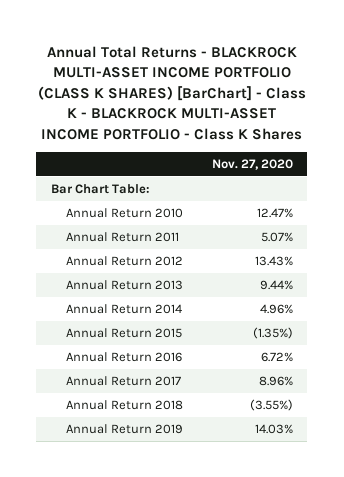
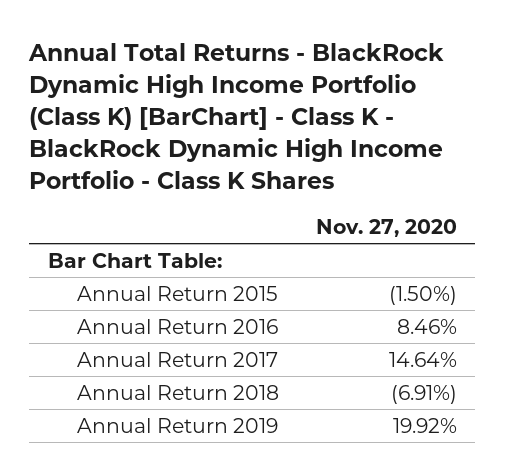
[37,45,306,140] Annual Total Returns - BLACKROCK MULTI-ASSET INCOME PORTFOLIO (CLASS K SHARES) [BarChart] - Class K - BLACKROCK MULTI-ASSET INCOME PORTFOLIO - Class K Shares -> [28,43,445,190] Annual Total Returns - BlackRock Dynamic High Income Portfolio (Class K) [BarChart] - Class K - BlackRock Dynamic High Income Portfolio - Class K Shares
[65,208,183,219] Annual Return 2010 -> none
[65,232,179,243] Annual Return 2011 -> none
[65,256,183,267] Annual Return 2012 -> none
[65,280,183,291] Annual Return 2013 -> none
[65,304,182,315] Annual Return 2014 -> none
[252,327,293,340] (1.35%) -> [388,285,457,305] (1.50%)
[260,352,293,363] 6.72% -> [396,318,457,334] 8.46%
[258,376,293,387] 8.96% -> [388,351,457,367] 14.64%
[249,399,293,412] (3.55%) -> [390,384,457,404] (6.91%)
[254,424,293,435] 14.03% -> [392,417,457,433] 19.92%

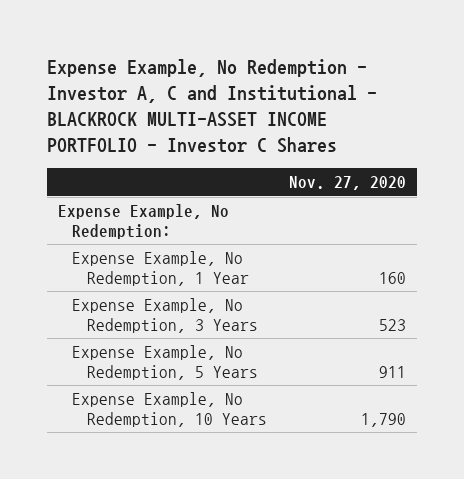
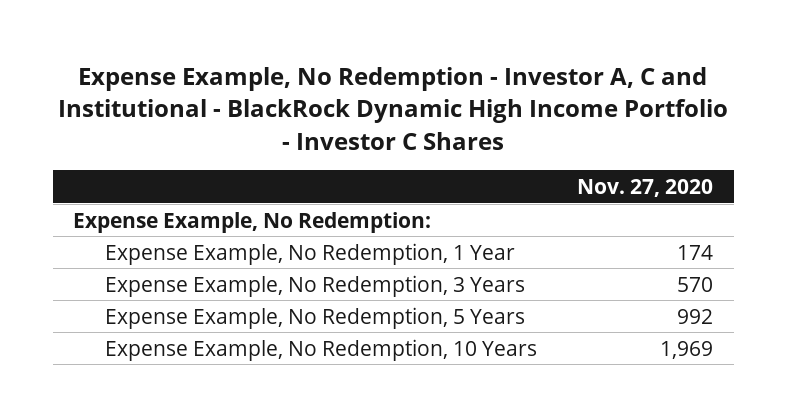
[46,58,377,154] Expense Example, No Redemption - Investor A, C and Institutional - BLACKROCK MULTI-ASSET INCOME PORTFOLIO - Investor C Shares -> [58,67,729,150] Expense Example, No Redemption - Investor A, C and Institutional - BlackRock Dynamic High Income Portfolio - Investor C Shares
[379,272,407,285] 160 -> [677,244,714,260] 174
[379,319,407,332] 523 -> [677,276,714,292] 570
[379,366,407,379] 911 -> [677,308,714,324] 992
[361,413,407,428] 1,790 -> [660,340,714,359] 1,969

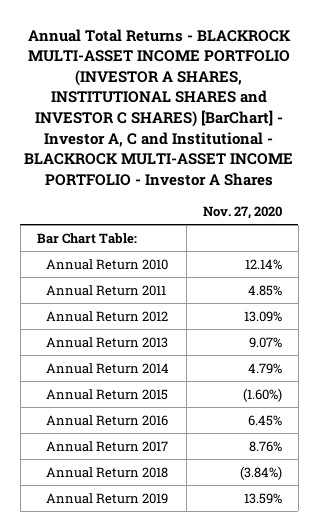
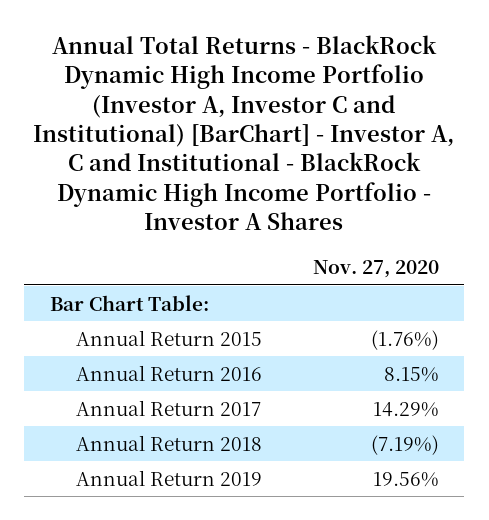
[24,28,294,186] Annual Total Returns - BLACKROCK MULTI-ASSET INCOME PORTFOLIO (INVESTOR A SHARES, INSTITUTIONAL SHARES and INVESTOR C SHARES) [BarChart] - Investor A, C and Institutional - BLACKROCK MULTI-ASSET INCOME PORTFOLIO - Investor A Shares -> [33,34,455,231] Annual Total Returns - BlackRock Dynamic High Income Portfolio (Investor A, Investor C and Institutional) [BarChart] - Investor A, C and Institutional - BlackRock Dynamic High Income Portfolio - Investor A Shares
[46,258,169,270] Annual Return 2010 -> none
[46,284,167,296] Annual Return 2011 -> none
[46,310,169,322] Annual Return 2012 -> none
[46,336,169,348] Annual Return 2013 -> none
[46,362,170,374] Annual Return 2014 -> none
[242,387,282,402] (1.60%) -> [371,329,440,350] (1.76%)
[247,414,282,426] 6.45% -> [384,366,440,382] 8.15%
[248,440,282,452] 8.76% -> [373,401,440,417] 14.29%
[239,465,282,480] (3.84%) -> [371,434,440,455] (7.19%)
[243,492,282,504] 13.59% -> [373,471,440,487] 19.56%

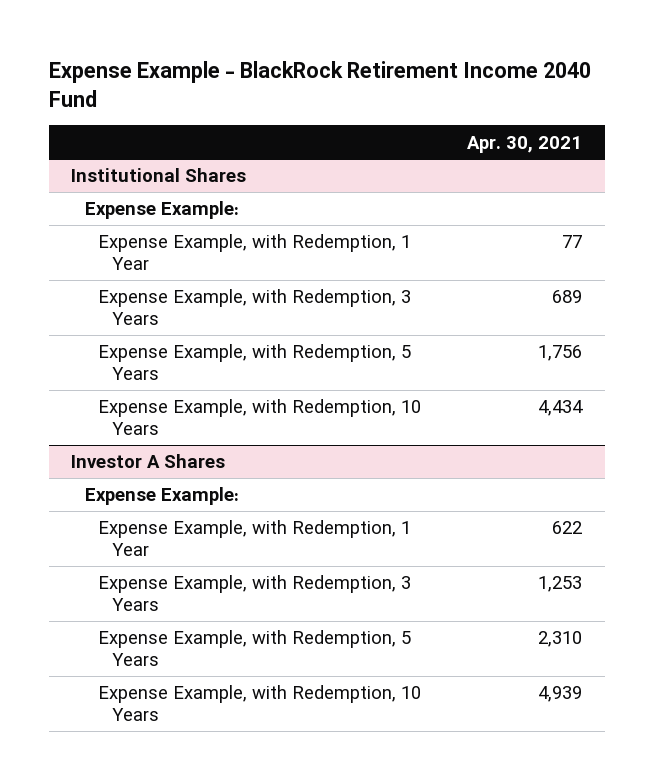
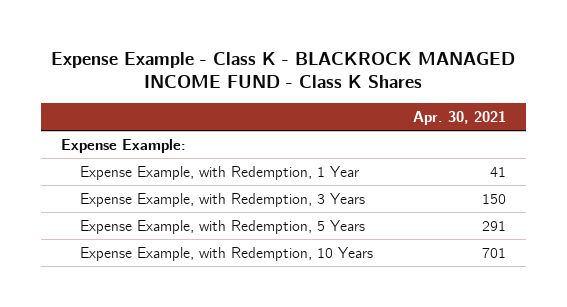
[48,60,591,107] Expense Example - BlackRock Retirement Income 2040 Fund -> [51,51,516,89] Expense Example - Class K - BLACKROCK MANAGED INCOME FUND - Class K Shares
[71,168,247,183] Institutional Shares -> none
[71,454,226,469] Investor A Shares -> none
[84,487,239,506] Expense Example: -> none
[98,520,412,556] Expense Example, with Redemption, 1 Year -> none
[98,575,412,611] Expense Example, with Redemption, 3 Years -> none
[98,630,412,666] Expense Example, with Redemption, 5 Years -> none
[98,685,422,721] Expense Example, with Redemption, 10 Years -> none
[562,235,583,249] 77 -> [489,166,506,177] 41
[552,290,583,304] 689 -> [481,193,506,204] 150
[538,345,583,362] 1,756 -> [481,220,506,231] 291
[538,400,584,417] 4,434 -> [481,247,506,258] 701

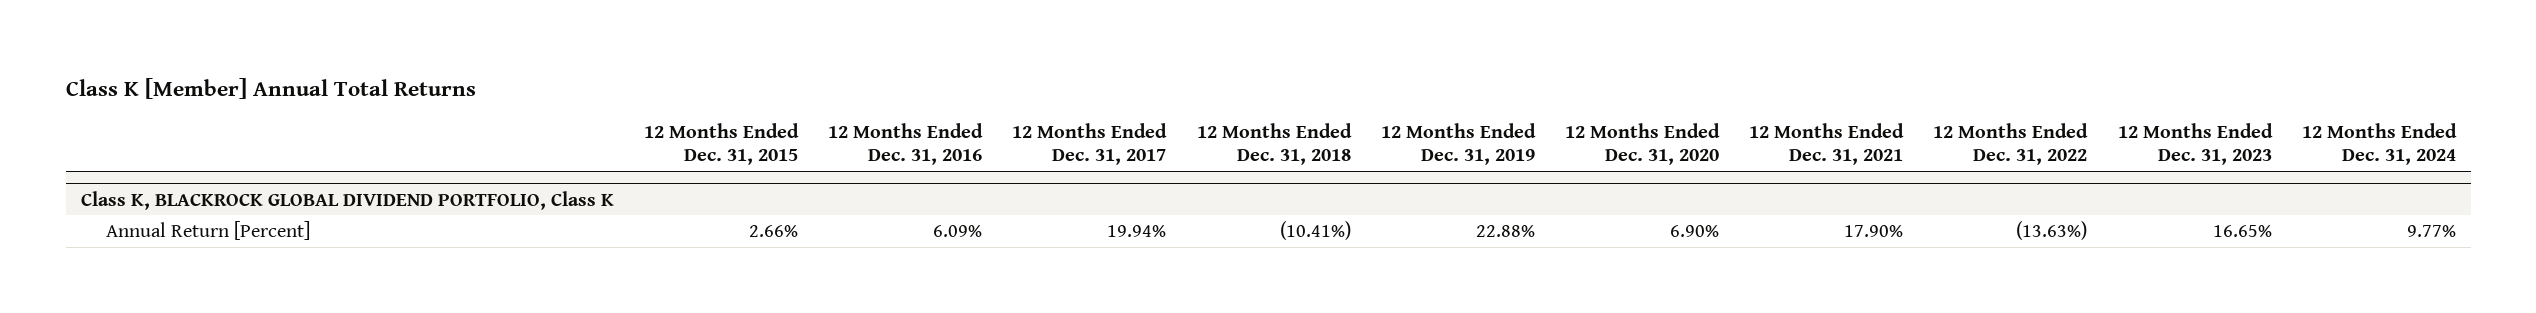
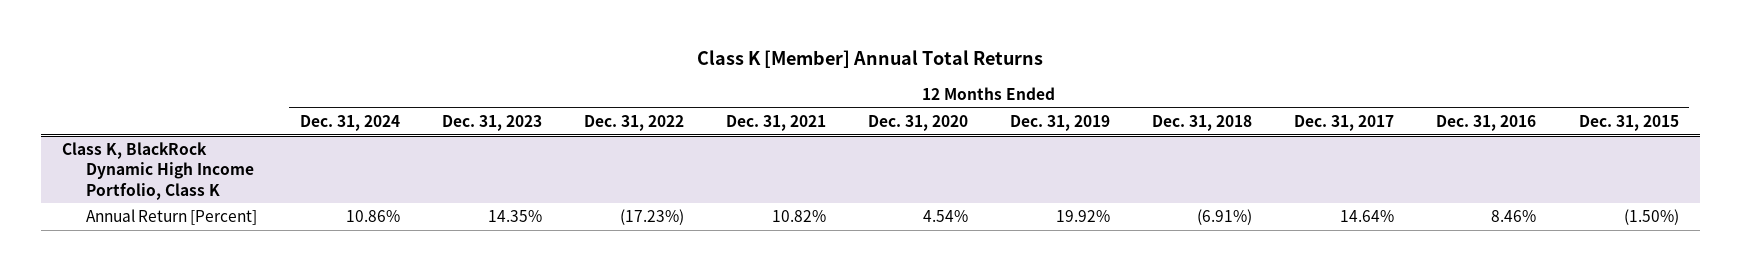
[80,190,614,210] Class K, BLACKROCK GLOBAL DIVIDEND PORTFOLIO, Class K -> none
none -> [61,142,255,200] Class K, BlackRock Dynamic High Income Portfolio, Class K
[748,225,798,238] 2.66% -> [1623,209,1679,226] (1.50%)
[933,225,983,238] 6.09% -> [1491,210,1537,223] 8.46%
[1107,225,1167,238] 19.94% -> [1340,210,1395,223] 14.64%
[1279,221,1351,241] (10.41%) -> [1197,209,1253,226] (6.91%)
[1475,225,1535,238] 22.88% -> [1056,210,1111,223] 19.92%
[1669,225,1719,238] 6.90% -> [923,210,969,223] 4.54%
[1844,225,1904,238] 17.90% -> [771,210,826,223] 10.82%
[2016,221,2088,241] (13.63%) -> [619,209,684,226] (17.23%)
[2212,225,2272,238] 16.65% -> [487,210,542,223] 14.35%
[2406,225,2456,238] 9.77% -> [345,210,400,223] 10.86%

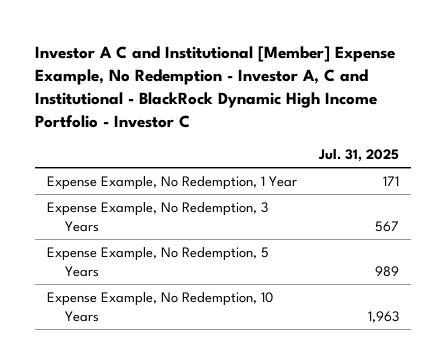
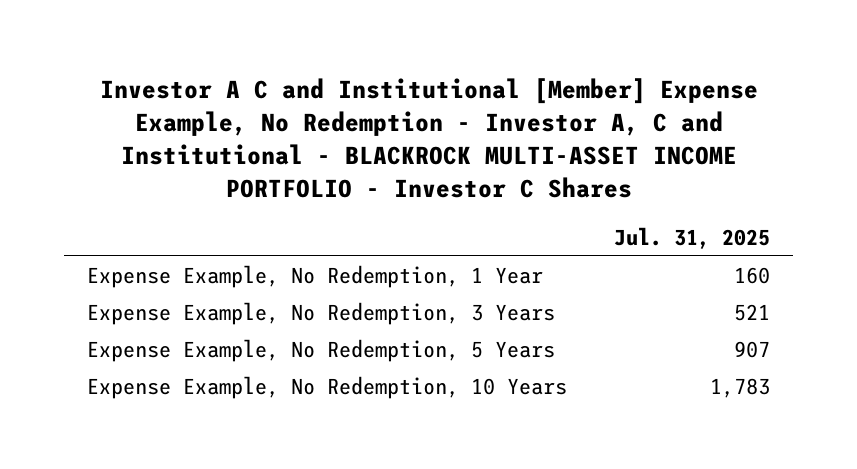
[35,46,396,128] Investor A C and Institutional [Member] Expense Example, No Redemption - Investor A, C and Institutional - BlackRock Dynamic High Income Portfolio - Investor C -> [99,77,758,199] Investor A C and Institutional [Member] Expense Example, No Redemption - Investor A, C and Institutional - BLACKROCK MULTI-ASSET INCOME PORTFOLIO - Investor C Shares
[383,175,400,186] 171 -> [733,267,770,285] 160
[375,220,400,232] 567 -> [733,304,770,322] 521
[375,265,400,277] 989 -> [733,341,770,359] 907
[368,310,400,323] 1,963 -> [709,378,770,399] 1,783

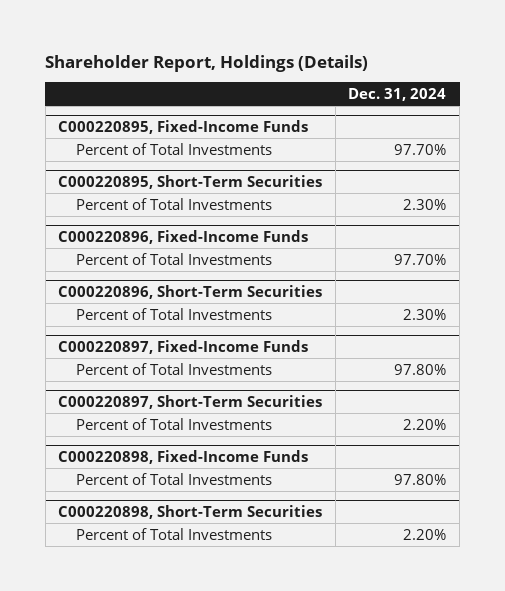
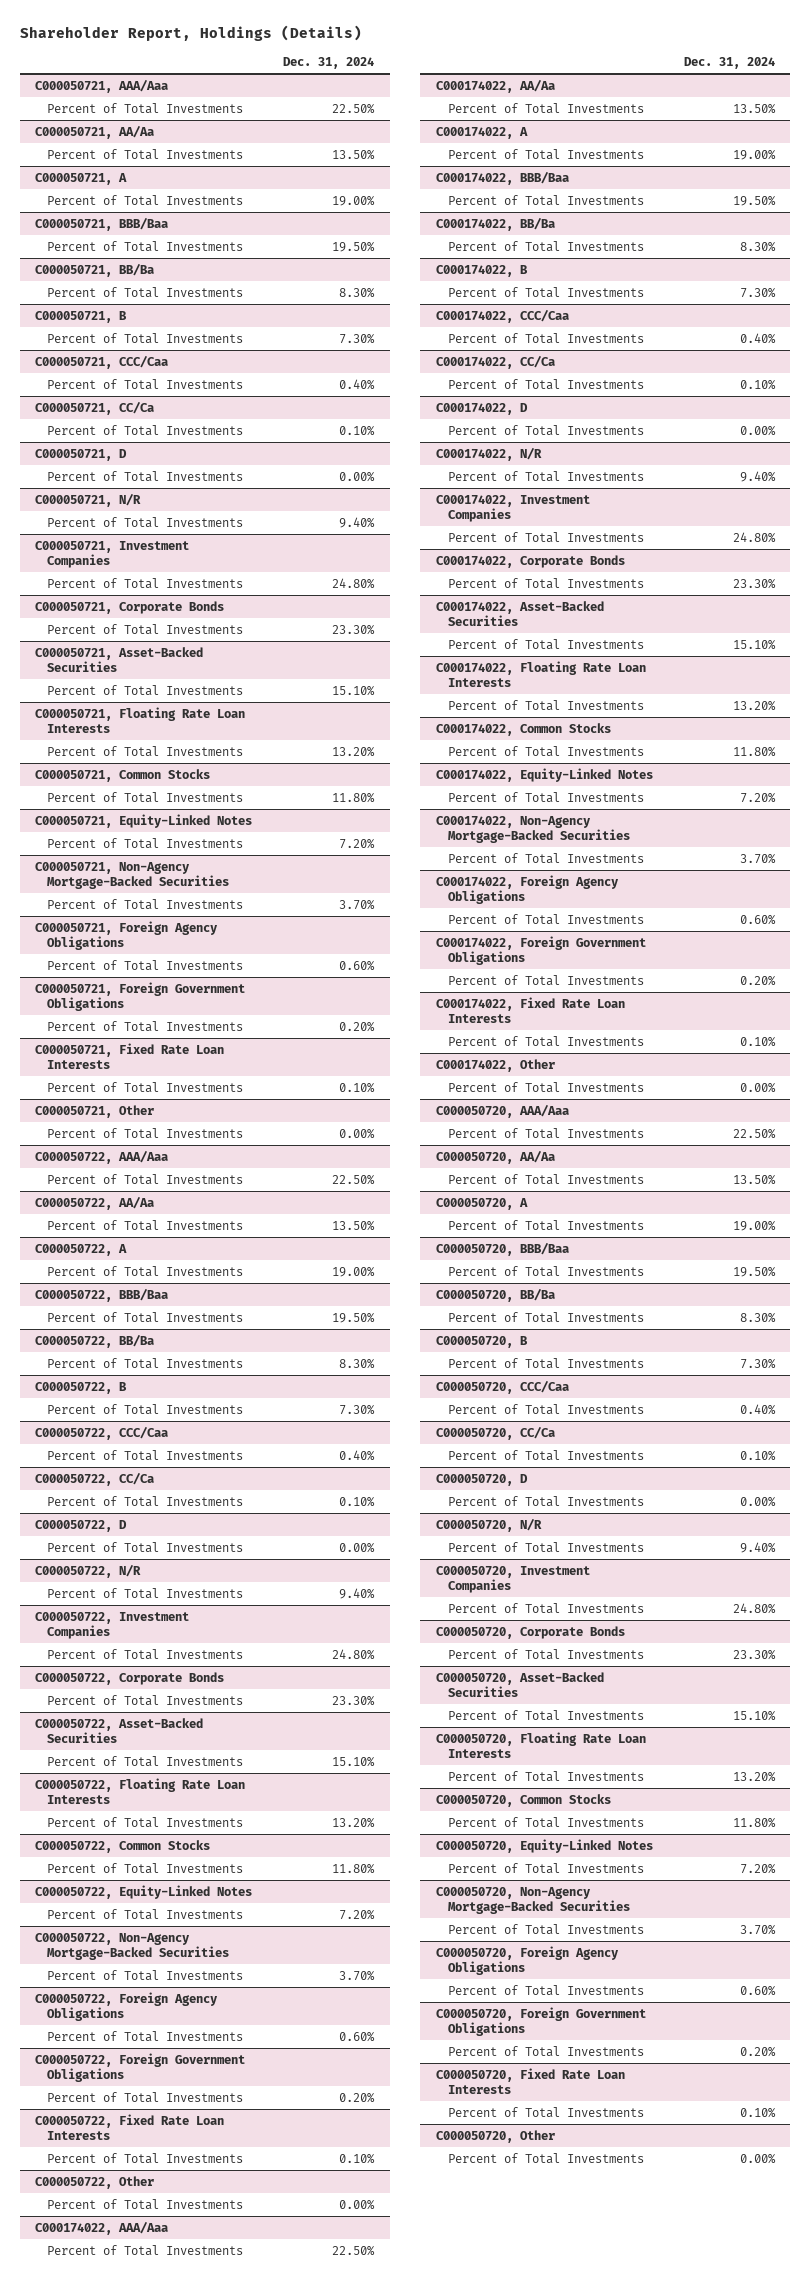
[58,120,309,135] C000220895, Fixed-Income Funds -> none
[58,175,323,190] C000220895, Short-Term Securities -> none
[58,230,309,245] C000220896, Fixed-Income Funds -> none
[58,285,323,300] C000220896, Short-Term Securities -> none
[58,340,309,355] C000220897, Fixed-Income Funds -> none
[58,395,323,410] C000220897, Short-Term Securities -> none
[58,450,309,465] C000220898, Fixed-Income Funds -> none
[58,505,323,520] C000220898, Short-Term Securities -> none
none -> [35,78,169,93] C000050721, AAA/Aaa
[394,143,447,155] 97.70% -> [332,102,376,114] 22.50%
none -> [35,124,155,139] C000050721, AA/Aa
[403,198,447,210] 2.30% -> [332,148,376,160] 13.50%
none -> [35,172,128,185] C000050721, A
[394,253,447,265] 97.70% -> [332,194,376,206] 19.00%
none -> [35,216,169,231] C000050721, BBB/Baa
[403,308,447,320] 2.30% -> [332,240,376,252] 19.50%
none -> [35,262,155,277] C000050721, BB/Ba
[394,363,447,375] 97.80% -> [339,286,376,298] 8.30%
none -> [35,310,128,323] C000050721, B
[403,418,447,430] 2.20% -> [339,332,376,344] 7.30%
none -> [35,354,169,369] C000050721, CCC/Caa
[394,473,447,485] 97.80% -> [339,378,376,390] 0.40%
none -> [35,400,155,415] C000050721, CC/Ca
[403,528,447,540] 2.20% -> [339,424,376,436] 0.10%
none -> [35,448,128,461] C000050721, D
none -> [47,470,244,482] Percent of Total Investments
none -> [35,492,142,507] C000050721, N/R
none -> [47,516,244,528] Percent of Total Investments
none -> [35,540,190,568] C000050721, Investment Companies
none -> [47,577,244,589] Percent of Total Investments
none -> [35,600,225,614] C000050721, Corporate Bonds
none -> [47,623,244,635] Percent of Total Investments
none -> [35,646,204,672] C000050721, Asset-Backed Securities
none -> [47,684,244,696] Percent of Total Investments
none -> [35,706,246,733] C000050721, Floating Rate Loan Interests
none -> [47,745,244,757] Percent of Total Investments
none -> [35,768,211,782] C000050721, Common Stocks
none -> [47,791,244,803] Percent of Total Investments
none -> [35,813,253,828] C000050721, Equity-Linked Notes
none -> [47,837,244,849] Percent of Total Investments
none -> [35,861,230,889] C000050721, Non-Agency Mortgage-Backed Securities
none -> [47,898,244,910] Percent of Total Investments
none -> [35,920,219,950] C000050721, Foreign Agency Obligations
none -> [47,959,244,971] Percent of Total Investments
none -> [35,981,246,1011] C000050721, Foreign Government Obligations
none -> [47,1020,244,1032] Percent of Total Investments
none -> [35,1042,225,1069] C000050721, Fixed Rate Loan Interests
none -> [47,1081,244,1093] Percent of Total Investments
none -> [35,1104,155,1118] C000050721, Other
none -> [47,1127,244,1139] Percent of Total Investments
none -> [35,1149,169,1164] C000050722, AAA/Aaa
none -> [47,1173,244,1185] Percent of Total Investments
none -> [35,1195,155,1210] C000050722, AA/Aa
none -> [47,1219,244,1231] Percent of Total Investments
none -> [35,1243,128,1256] C000050722, A
none -> [47,1265,244,1277] Percent of Total Investments
none -> [35,1287,169,1302] C000050722, BBB/Baa
none -> [47,1311,244,1323] Percent of Total Investments
none -> [35,1333,155,1348] C000050722, BB/Ba
none -> [47,1357,244,1369] Percent of Total Investments
none -> [35,1381,128,1394] C000050722, B
none -> [47,1403,244,1415] Percent of Total Investments
none -> [35,1425,169,1440] C000050722, CCC/Caa
none -> [47,1449,244,1461] Percent of Total Investments
none -> [35,1471,155,1486] C000050722, CC/Ca
none -> [47,1495,244,1507] Percent of Total Investments
none -> [35,1519,128,1532] C000050722, D
none -> [47,1541,244,1553] Percent of Total Investments
none -> [35,1563,142,1578] C000050722, N/R
none -> [47,1587,244,1599] Percent of Total Investments
none -> [35,1611,190,1639] C000050722, Investment Companies
none -> [47,1648,244,1660] Percent of Total Investments
none -> [35,1671,225,1685] C000050722, Corporate Bonds
none -> [47,1694,244,1706] Percent of Total Investments
none -> [35,1717,204,1743] C000050722, Asset-Backed Securities
none -> [47,1755,244,1767] Percent of Total Investments
none -> [35,1777,246,1804] C000050722, Floating Rate Loan Interests
none -> [47,1816,244,1828] Percent of Total Investments
none -> [35,1839,211,1853] C000050722, Common Stocks
none -> [47,1862,244,1874] Percent of Total Investments
none -> [35,1884,253,1899] C000050722, Equity-Linked Notes
none -> [47,1908,244,1920] Percent of Total Investments
none -> [35,1932,230,1960] C000050722, Non-Agency Mortgage-Backed Securities
none -> [47,1969,244,1981] Percent of Total Investments
none -> [35,1991,219,2021] C000050722, Foreign Agency Obligations
none -> [47,2030,244,2042] Percent of Total Investments
none -> [35,2052,246,2082] C000050722, Foreign Government Obligations
none -> [47,2091,244,2103] Percent of Total Investments
none -> [35,2113,225,2140] C000050722, Fixed Rate Loan Interests
none -> [47,2152,244,2164] Percent of Total Investments
none -> [35,2175,155,2189] C000050722, Other
none -> [47,2198,244,2210] Percent of Total Investments
none -> [35,2220,169,2235] C000174022, AAA/Aaa
none -> [47,2244,244,2256] Percent of Total Investments
none -> [435,78,555,93] C000174022, AA/Aa
none -> [447,102,644,114] Percent of Total Investments
none -> [435,126,528,139] C000174022, A
none -> [447,148,644,160] Percent of Total Investments
none -> [435,170,569,185] C000174022, BBB/Baa
none -> [447,194,644,206] Percent of Total Investments
none -> [435,216,555,231] C000174022, BB/Ba
none -> [447,240,644,252] Percent of Total Investments
none -> [435,264,528,277] C000174022, B
none -> [447,286,644,298] Percent of Total Investments
none -> [435,308,569,323] C000174022, CCC/Caa
none -> [447,332,644,344] Percent of Total Investments
none -> [435,354,555,369] C000174022, CC/Ca
none -> [447,378,644,390] Percent of Total Investments
none -> [435,402,528,415] C000174022, D
none -> [447,424,644,436] Percent of Total Investments
none -> [435,446,542,461] C000174022, N/R
none -> [447,470,644,482] Percent of Total Investments
none -> [435,494,590,522] C000174022, Investment Companies
none -> [447,531,644,543] Percent of Total Investments
none -> [435,554,625,568] C000174022, Corporate Bonds
none -> [447,577,644,589] Percent of Total Investments
none -> [435,600,604,626] C000174022, Asset-Backed Securities
none -> [447,638,644,650] Percent of Total Investments
none -> [435,660,646,687] C000174022, Floating Rate Loan Interests
none -> [447,699,644,711] Percent of Total Investments
none -> [435,722,611,736] C000174022, Common Stocks
none -> [447,745,644,757] Percent of Total Investments
none -> [435,767,653,782] C000174022, Equity-Linked Notes
none -> [447,791,644,803] Percent of Total Investments
none -> [435,815,630,843] C000174022, Non-Agency Mortgage-Backed Securities
none -> [447,852,644,864] Percent of Total Investments
none -> [435,874,619,904] C000174022, Foreign Agency Obligations
none -> [447,913,644,925] Percent of Total Investments
none -> [435,935,646,965] C000174022, Foreign Government Obligations
none -> [447,974,644,986] Percent of Total Investments
none -> [435,996,625,1023] C000174022, Fixed Rate Loan Interests
none -> [447,1035,644,1047] Percent of Total Investments
none -> [435,1058,555,1072] C000174022, Other
none -> [447,1081,644,1093] Percent of Total Investments
none -> [435,1103,569,1118] C000050720, AAA/Aaa
none -> [447,1127,644,1139] Percent of Total Investments
none -> [435,1149,555,1164] C000050720, AA/Aa
none -> [447,1173,644,1185] Percent of Total Investments
none -> [435,1197,528,1210] C000050720, A
none -> [447,1219,644,1231] Percent of Total Investments
none -> [435,1241,569,1256] C000050720, BBB/Baa
none -> [447,1265,644,1277] Percent of Total Investments
none -> [435,1287,555,1302] C000050720, BB/Ba
none -> [447,1311,644,1323] Percent of Total Investments
none -> [435,1335,528,1348] C000050720, B
none -> [447,1357,644,1369] Percent of Total Investments
none -> [435,1379,569,1394] C000050720, CCC/Caa
none -> [447,1403,644,1415] Percent of Total Investments
none -> [435,1425,555,1440] C000050720, CC/Ca
none -> [447,1449,644,1461] Percent of Total Investments
none -> [435,1473,528,1486] C000050720, D
none -> [447,1495,644,1507] Percent of Total Investments
none -> [435,1517,542,1532] C000050720, N/R
none -> [447,1541,644,1553] Percent of Total Investments
none -> [435,1565,590,1593] C000050720, Investment Companies
none -> [447,1602,644,1614] Percent of Total Investments
none -> [435,1625,625,1639] C000050720, Corporate Bonds
none -> [447,1648,644,1660] Percent of Total Investments
none -> [435,1671,604,1697] C000050720, Asset-Backed Securities
none -> [447,1709,644,1721] Percent of Total Investments
none -> [435,1731,646,1758] C000050720, Floating Rate Loan Interests
none -> [447,1770,644,1782] Percent of Total Investments
none -> [435,1793,611,1807] C000050720, Common Stocks
none -> [447,1816,644,1828] Percent of Total Investments
none -> [435,1838,653,1853] C000050720, Equity-Linked Notes
none -> [447,1862,644,1874] Percent of Total Investments
none -> [435,1886,630,1914] C000050720, Non-Agency Mortgage-Backed Securities
none -> [447,1923,644,1935] Percent of Total Investments
none -> [435,1945,619,1975] C000050720, Foreign Agency Obligations
none -> [447,1984,644,1996] Percent of Total Investments
none -> [435,2006,646,2036] C000050720, Foreign Government Obligations
none -> [447,2045,644,2057] Percent of Total Investments
none -> [435,2067,625,2094] C000050720, Fixed Rate Loan Interests
none -> [447,2106,644,2118] Percent of Total Investments
none -> [435,2129,555,2143] C000050720, Other
none -> [447,2152,644,2164] Percent of Total Investments

